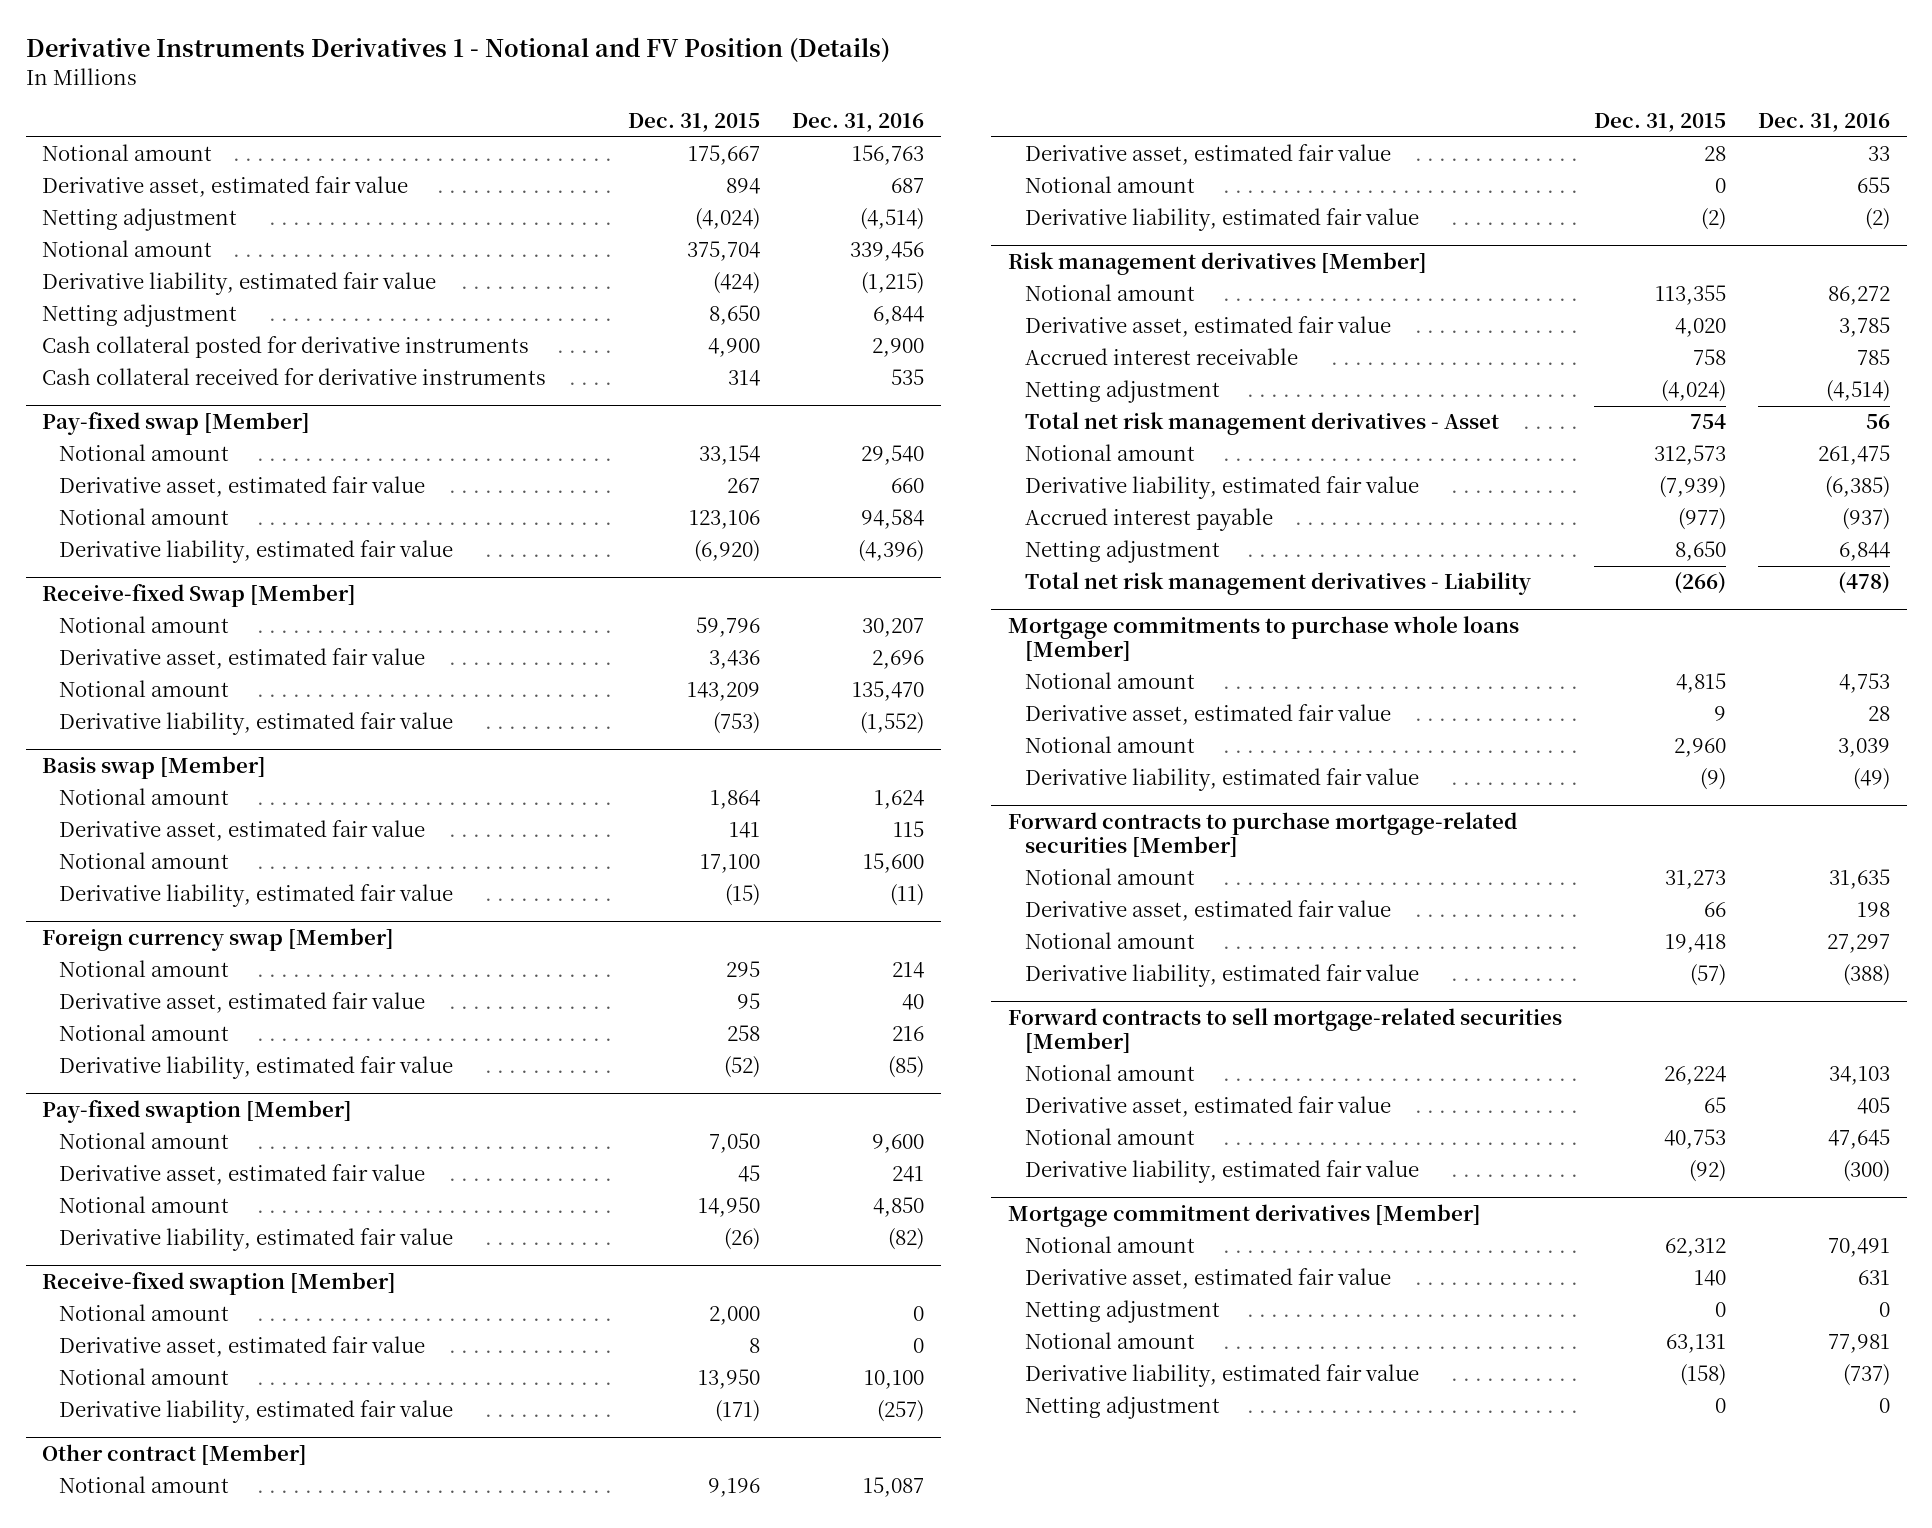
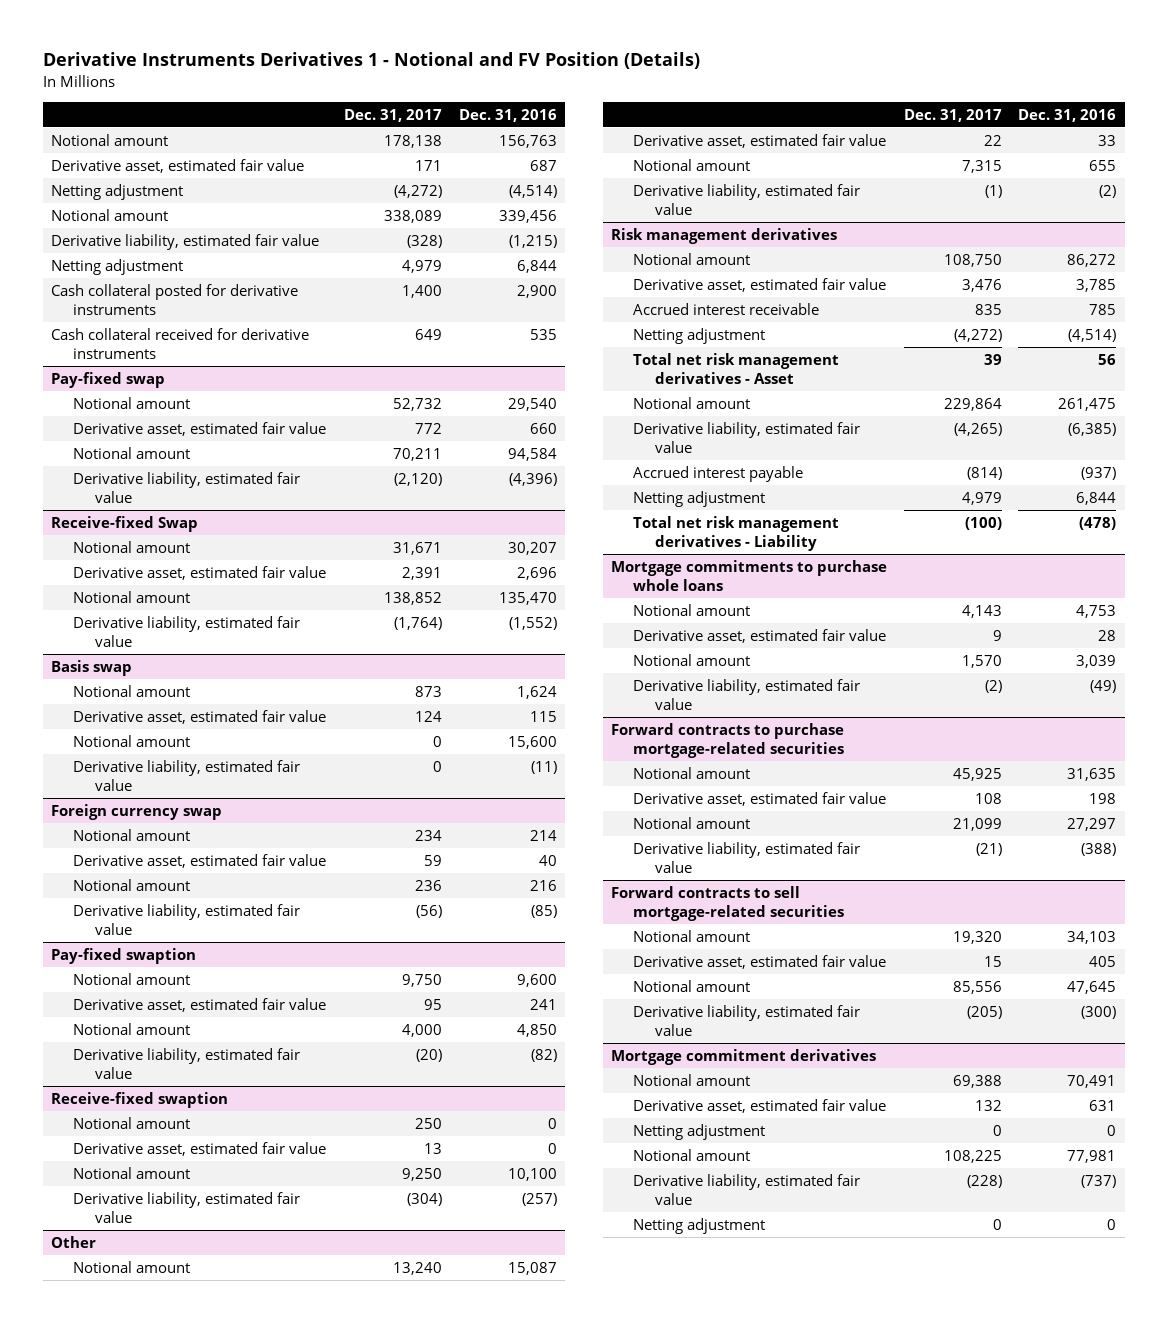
[628,113,761,133] Dec. 31, 2015 -> none
none -> [343,108,442,122] Dec. 31, 2017
[41,412,310,436] Pay-fixed swap [Member] -> [51,371,166,388] Pay-fixed swap
[41,584,356,608] Receive-fixed Swap [Member] -> [51,515,199,532] Receive-fixed Swap
[41,756,266,780] Basis swap [Member] -> [51,659,133,676] Basis swap
[41,928,394,952] Foreign currency swap [Member] -> [51,803,223,820] Foreign currency swap
[41,1100,352,1124] Pay-fixed swaption [Member] -> [51,947,197,964] Pay-fixed swaption
[41,1272,396,1296] Receive-fixed swaption [Member] -> [51,1091,229,1108] Receive-fixed swaption
[41,1444,307,1466] Other contract [Member] -> [51,1235,97,1248] Other
[1007,252,1427,276] Risk management derivatives [Member] -> [611,227,838,244] Risk management derivatives
[1007,616,1519,662] Mortgage commitments to purchase whole loans [Member] -> [611,559,888,591] Mortgage commitments to purchase whole loans
[1007,812,1517,858] Forward contracts to purchase mortgage-related securities [Member] -> [611,722,845,758] Forward contracts to purchase mortgage-related securities
[1007,1008,1562,1054] Forward contracts to sell mortgage-related securities [Member] -> [611,885,845,921] Forward contracts to sell mortgage-related securities
[1007,1204,1481,1228] Mortgage commitment derivatives [Member] -> [611,1048,877,1065] Mortgage commitment derivatives

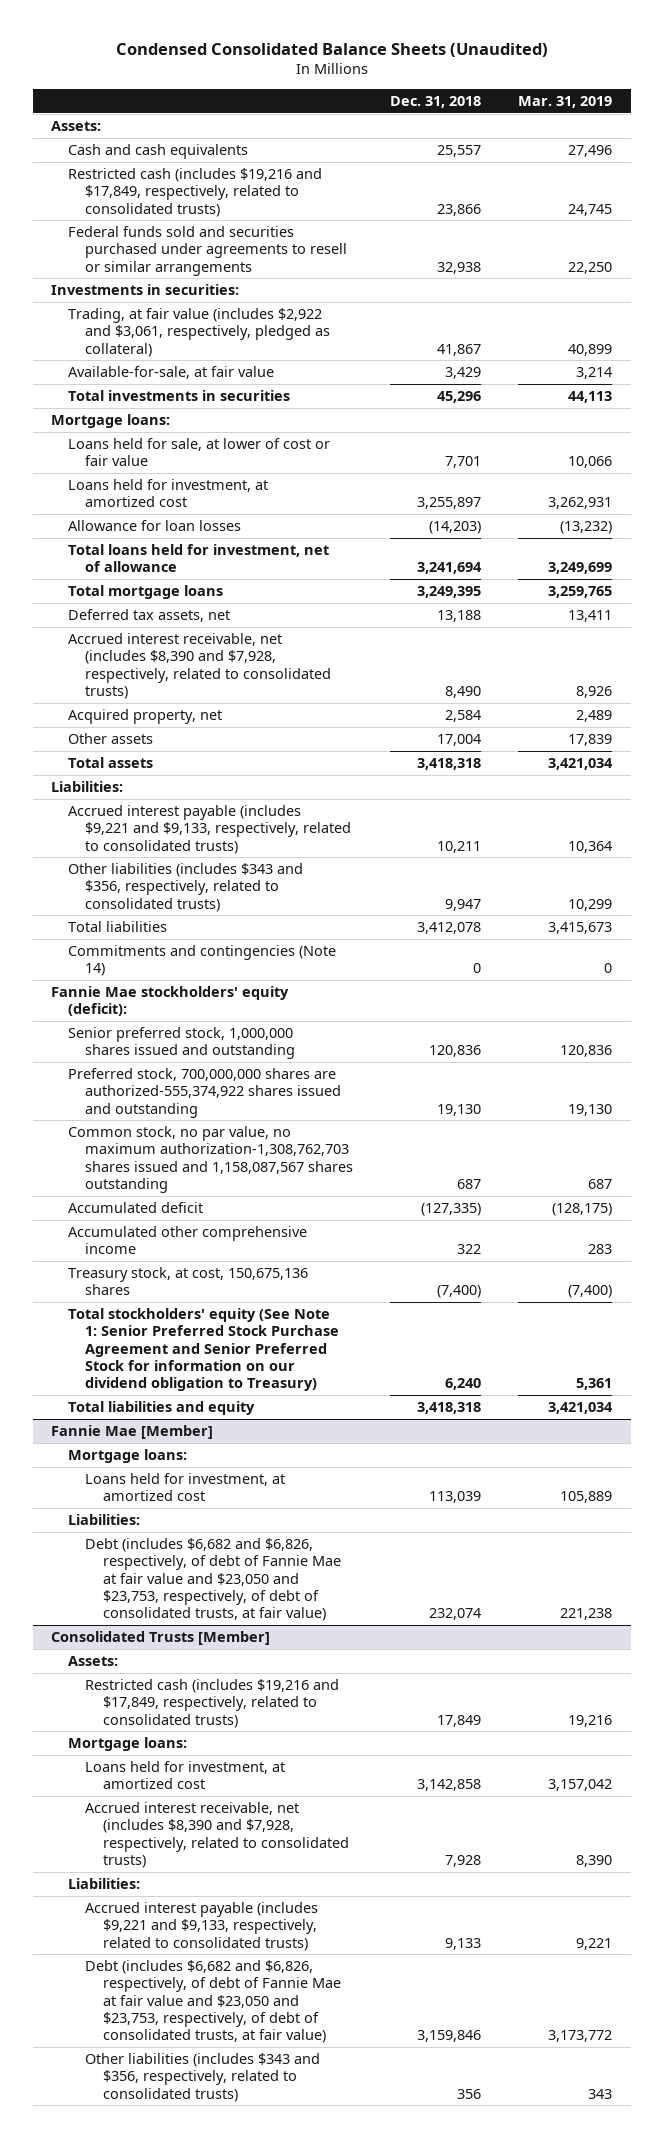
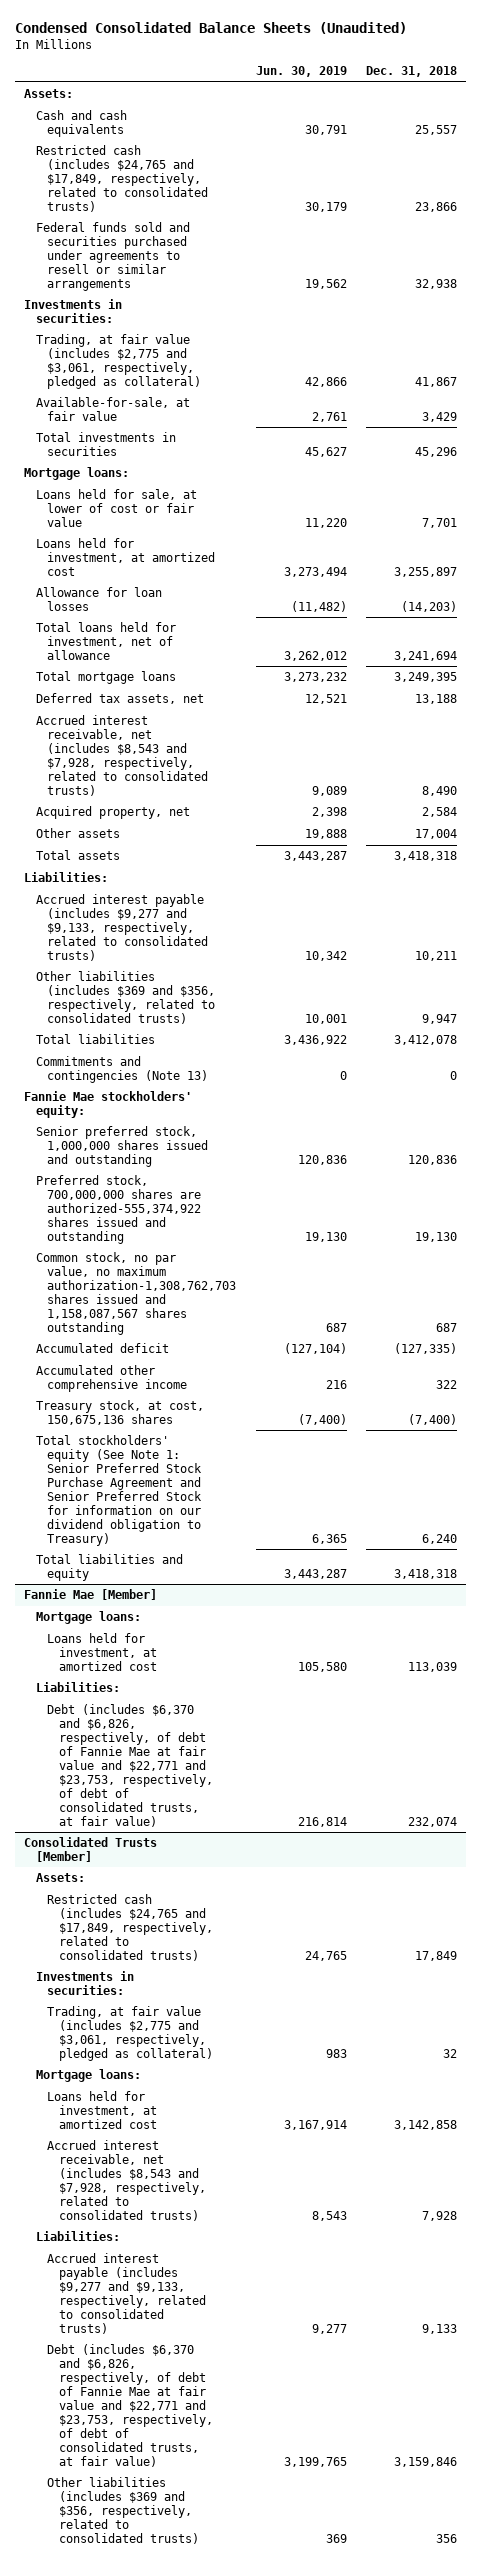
[518,95,613,108] Mar. 31, 2019 -> none
none -> [255,66,347,78] Jun. 30, 2019
[68,168,323,217] Restricted cash (includes $19,216 and $17,849, respectively, related to consolidated trusts) -> [35,145,209,212] Restricted cash (includes $24,765 and $17,849, respectively, related to consolidated trusts)
[68,308,331,357] Trading, at fair value (includes $2,922 and $3,061, respectively, pledged as collateral) -> [35,334,202,389] Trading, at fair value (includes $2,775 and $3,061, respectively, pledged as collateral)
[68,633,332,699] Accrued interest receivable, net (includes $8,390 and $7,928, respectively, related to consolidated trusts) -> [35,715,209,796] Accrued interest receivable, net (includes $8,543 and $7,928, respectively, related to consolidated trusts)
[68,805,352,854] Accrued interest payable (includes $9,221 and $9,133, respectively, related to consolidated trusts) -> [35,894,209,961] Accrued interest payable (includes $9,277 and $9,133, respectively, related to consolidated trusts)
[68,863,304,912] Other liabilities (includes $343 and $356, respectively, related to consolidated trusts) -> [35,971,216,1024] Other liabilities (includes $369 and $356, respectively, related to consolidated trusts)
[68,945,337,977] Commitments and contingencies (Note 14) -> [35,1056,209,1083] Commitments and contingencies (Note 13)
[51,986,290,1017] Fannie Mae stockholders' equity (deficit): -> [24,1091,193,1118] Fannie Mae stockholders' equity:
[85,1538,341,1622] Debt (includes $6,682 and $6,826, respectively, of debt of Fannie Mae at fair value and $23,050 and $23,753, respectively, of debt of consolidated trusts, at fair value) -> [47,1704,213,1827] Debt (includes $6,370 and $6,826, respectively, of debt of Fannie Mae at fair value and $22,771 and $23,753, respectively, of debt of consolidated trusts, at fair value)
[85,1679,340,1728] Restricted cash (includes $19,216 and $17,849, respectively, related to consolidated trusts) -> [47,1894,213,1961] Restricted cash (includes $24,765 and $17,849, respectively, related to consolidated trusts)
none -> [35,1971,134,1995] Investments in securities:
none -> [47,2006,213,2061] Trading, at fair value (includes $2,775 and $3,061, respectively, pledged as collateral)
[85,1802,349,1868] Accrued interest receivable, net (includes $8,390 and $7,928, respectively, related to consolidated trusts) -> [47,2140,206,2221] Accrued interest receivable, net (includes $8,543 and $7,928, respectively, related to consolidated trusts)
[85,1902,319,1951] Accrued interest payable (includes $9,221 and $9,133, respectively, related to consolidated trusts) -> [47,2253,206,2334] Accrued interest payable (includes $9,277 and $9,133, respectively, related to consolidated trusts)
[85,1960,341,2044] Debt (includes $6,682 and $6,826, respectively, of debt of Fannie Mae at fair value and $23,050 and $23,753, respectively, of debt of consolidated trusts, at fair value) -> [47,2344,213,2467] Debt (includes $6,370 and $6,826, respectively, of debt of Fannie Mae at fair value and $22,771 and $23,753, respectively, of debt of consolidated trusts, at fair value)
[85,2053,321,2102] Other liabilities (includes $343 and $356, respectively, related to consolidated trusts) -> [47,2477,199,2544] Other liabilities (includes $369 and $356, respectively, related to consolidated trusts)

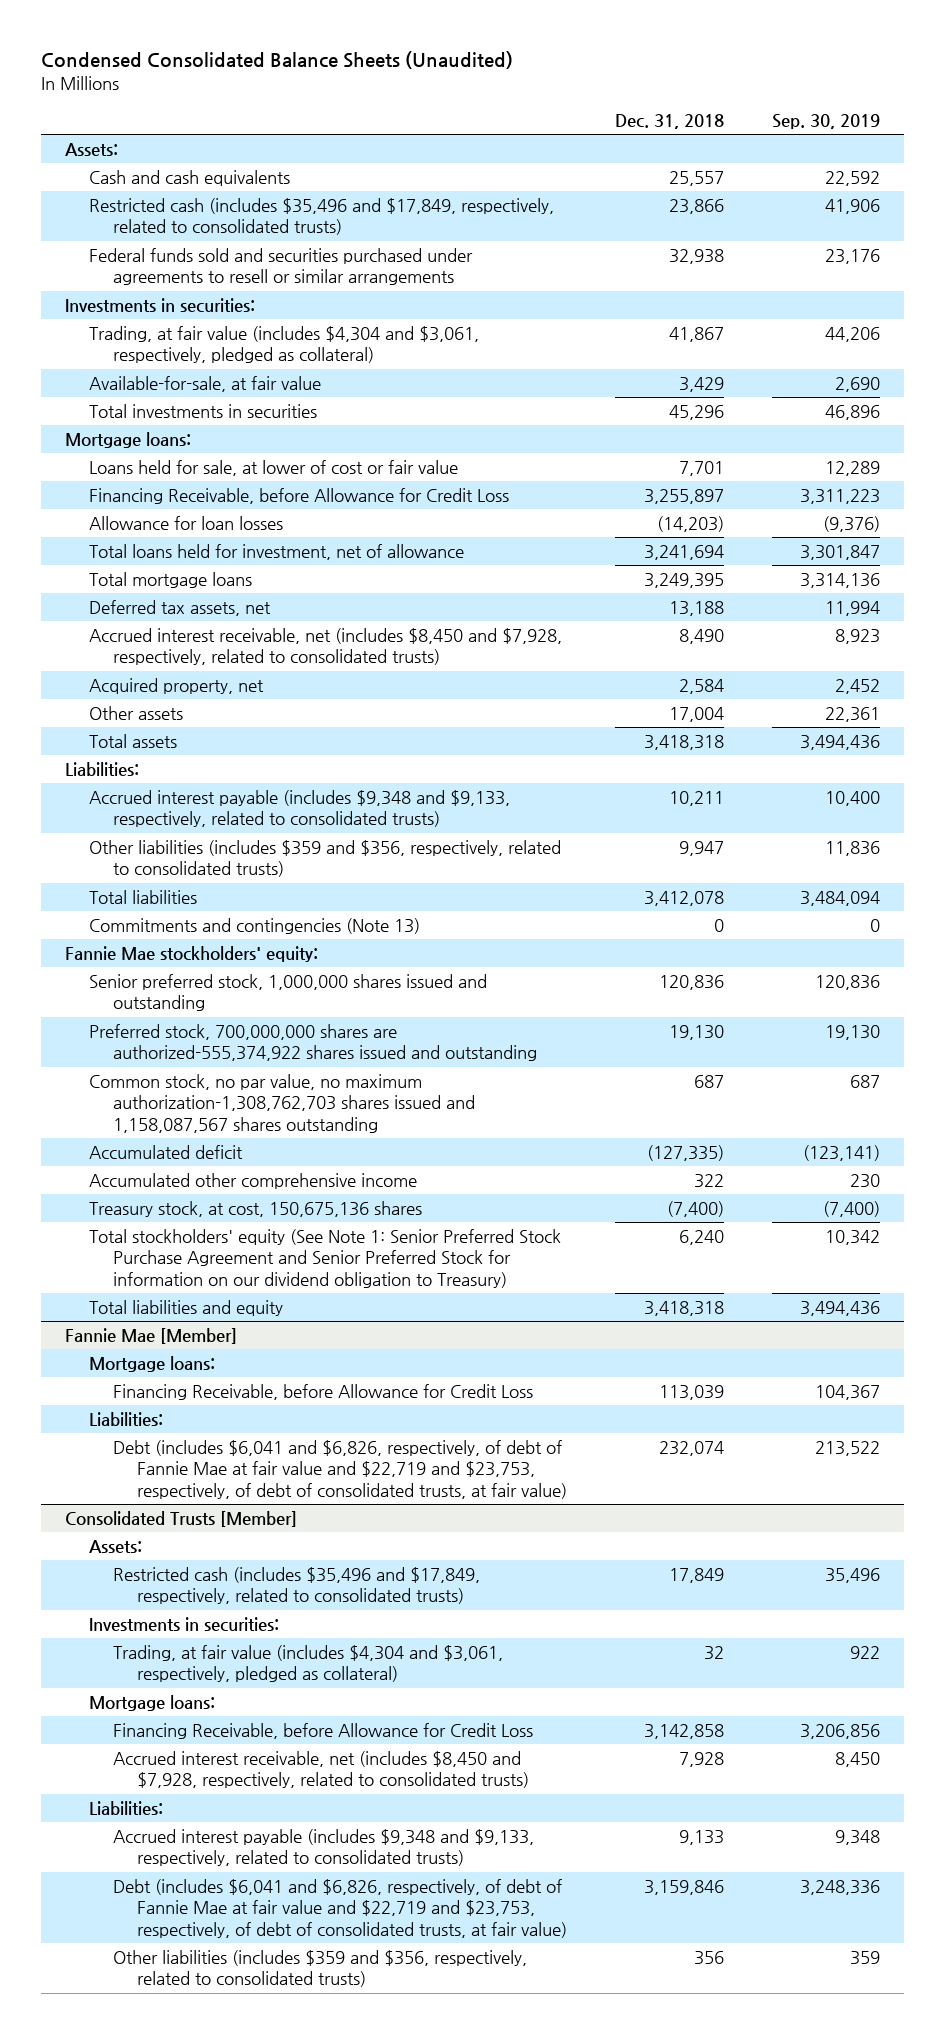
[255,66,347,78] Jun. 30, 2019 -> none
none -> [772,113,881,129] Sep. 30, 2019
[35,145,209,212] Restricted cash (includes $24,765 and $17,849, respectively, related to consolidated trusts) -> [88,198,554,236] Restricted cash (includes $35,496 and $17,849, respectively, related to consolidated trusts)
[35,334,202,389] Trading, at fair value (includes $2,775 and $3,061, respectively, pledged as collateral) -> [88,326,479,364] Trading, at fair value (includes $4,304 and $3,061, respectively, pledged as collateral)
[35,538,216,576] Loans held for investment, at amortized cost -> [88,488,509,505] Financing Receivable, before Allowance for Credit Loss
[35,715,209,796] Accrued interest receivable, net (includes $8,543 and $7,928, respectively, related to consolidated trusts) -> [88,628,562,666] Accrued interest receivable, net (includes $8,450 and $7,928, respectively, related to consolidated trusts)
[35,894,209,961] Accrued interest payable (includes $9,277 and $9,133, respectively, related to consolidated trusts) -> [88,790,510,828] Accrued interest payable (includes $9,348 and $9,133, respectively, related to consolidated trusts)
[35,971,216,1024] Other liabilities (includes $369 and $356, respectively, related to consolidated trusts) -> [88,840,561,878] Other liabilities (includes $359 and $356, respectively, related to consolidated trusts)
[47,1633,157,1671] Loans held for investment, at amortized cost -> [112,1384,533,1401] Financing Receivable, before Allowance for Credit Loss
[47,1704,213,1827] Debt (includes $6,370 and $6,826, respectively, of debt of Fannie Mae at fair value and $22,771 and $23,753, respectively, of debt of consolidated trusts, at fair value) -> [112,1440,568,1499] Debt (includes $6,041 and $6,826, respectively, of debt of Fannie Mae at fair value and $22,719 and $23,753, respectively, of debt of consolidated trusts, at fair value)
[47,1894,213,1961] Restricted cash (includes $24,765 and $17,849, respectively, related to consolidated trusts) -> [112,1567,480,1605] Restricted cash (includes $35,496 and $17,849, respectively, related to consolidated trusts)
[47,2006,213,2061] Trading, at fair value (includes $2,775 and $3,061, respectively, pledged as collateral) -> [112,1645,503,1683] Trading, at fair value (includes $4,304 and $3,061, respectively, pledged as collateral)
[47,2091,157,2129] Loans held for investment, at amortized cost -> [112,1723,533,1740] Financing Receivable, before Allowance for Credit Loss
[47,2140,206,2221] Accrued interest receivable, net (includes $8,543 and $7,928, respectively, related to consolidated trusts) -> [112,1751,530,1789] Accrued interest receivable, net (includes $8,450 and $7,928, respectively, related to consolidated trusts)
[47,2253,206,2334] Accrued interest payable (includes $9,277 and $9,133, respectively, related to consolidated trusts) -> [112,1829,534,1867] Accrued interest payable (includes $9,348 and $9,133, respectively, related to consolidated trusts)
[47,2344,213,2467] Debt (includes $6,370 and $6,826, respectively, of debt of Fannie Mae at fair value and $22,771 and $23,753, respectively, of debt of consolidated trusts, at fair value) -> [112,1879,568,1938] Debt (includes $6,041 and $6,826, respectively, of debt of Fannie Mae at fair value and $22,719 and $23,753, respectively, of debt of consolidated trusts, at fair value)
[47,2477,199,2544] Other liabilities (includes $369 and $356, respectively, related to consolidated trusts) -> [112,1950,527,1988] Other liabilities (includes $359 and $356, respectively, related to consolidated trusts)

